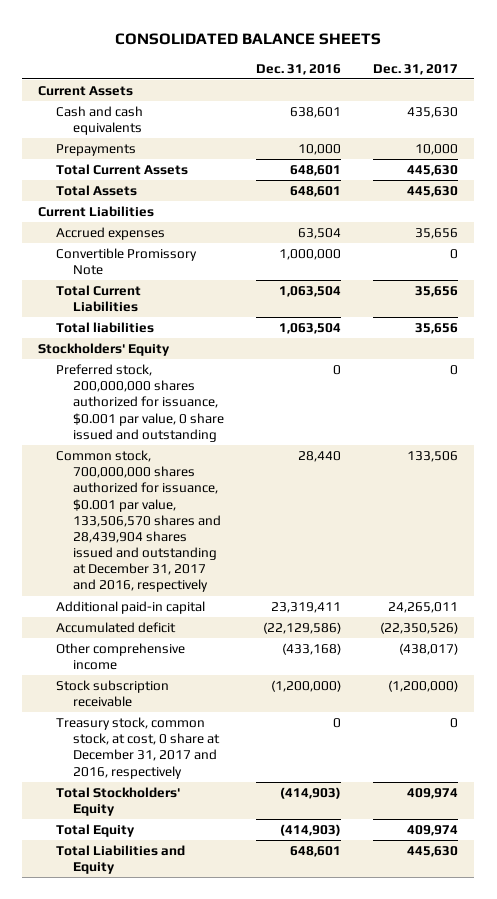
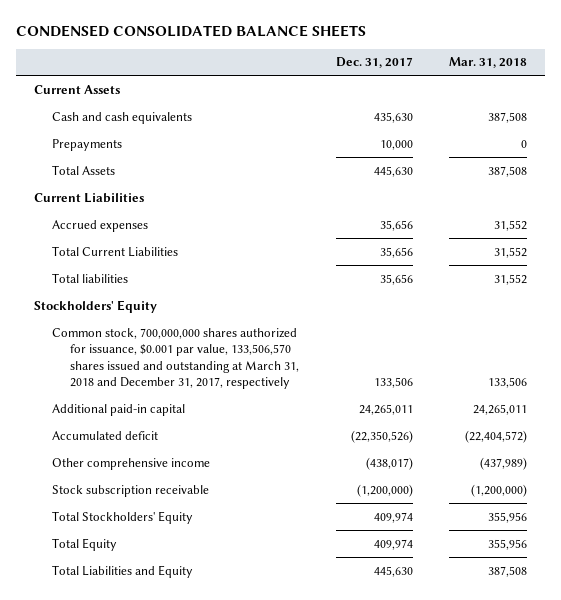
[115,32,382,45] CONSOLIDATED BALANCE SHEETS -> [16,24,367,37] CONDENSED CONSOLIDATED BALANCE SHEETS
[256,63,342,75] Dec. 31, 2016 -> none
none -> [448,57,527,69] Mar. 31, 2018
[55,164,188,176] Total Current Assets -> none
[55,248,197,276] Convertible Promissory Note -> none
[55,364,225,442] Preferred stock, 200,000,000 shares authorized for issuance, $0.001 par value, 0 share issued and outstanding -> none
[55,450,222,593] Common stock, 700,000,000 shares authorized for issuance, $0.001 par value, 133,506,570 shares and 28,439,904 shares issued and outstanding at December 31, 2017 and 2016, respectively -> [52,327,300,390] Common stock, 700,000,000 shares authorized for issuance, $0.001 par value, 133,506,570 shares issued and outstanding at March 31, 2018 and December 31, 2017, respectively
[55,717,221,779] Treasury stock, common stock, at cost, 0 share at December 31, 2017 and 2016, respectively -> none

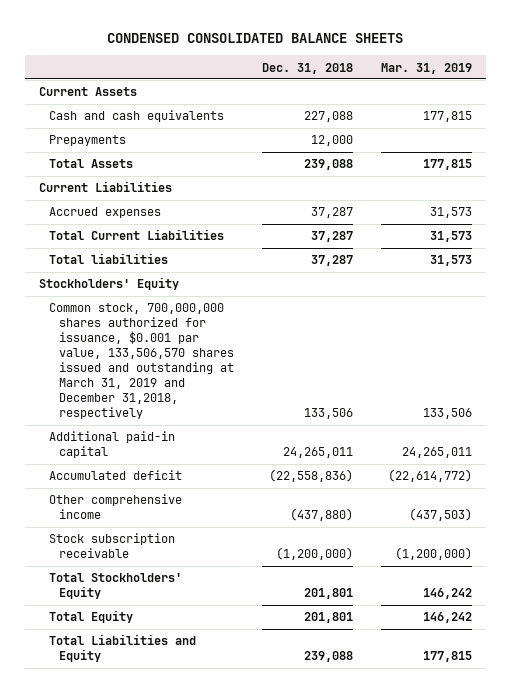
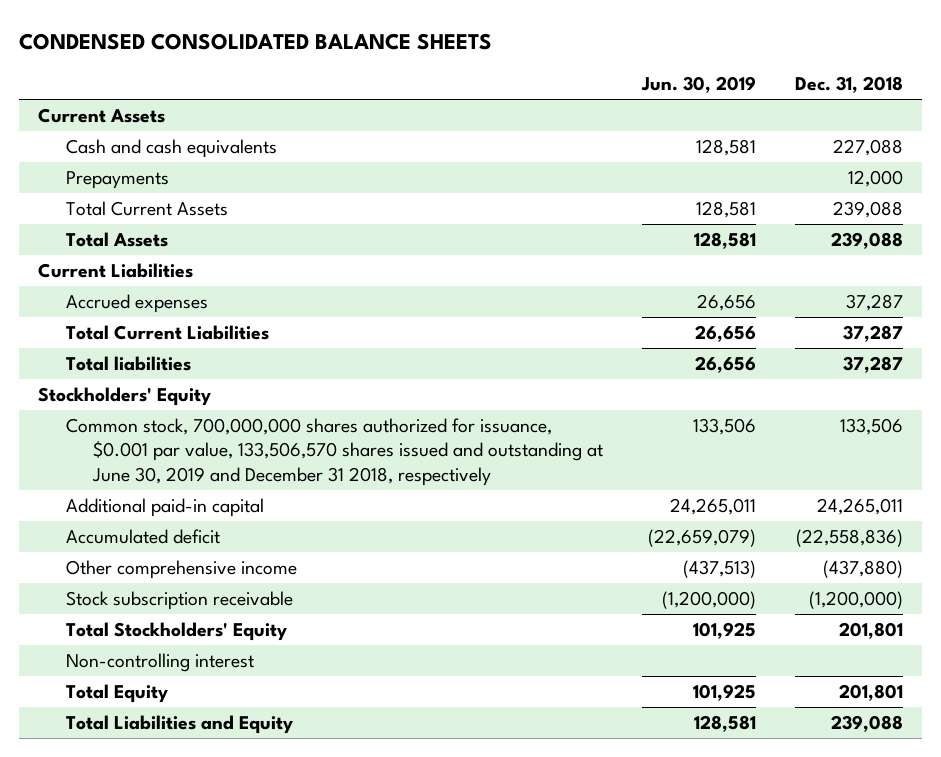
[381,62,473,74] Mar. 31, 2019 -> none
none -> [641,76,757,94] Jun. 30, 2019
none -> [65,200,228,216] Total Current Assets
[48,303,234,420] Common stock, 700,000,000 shares authorized for issuance, $0.001 par value, 133,506,570 shares issued and outstanding at March 31, 2019 and December 31,2018, respectively -> [65,417,604,486] Common stock, 700,000,000 shares authorized for issuance, $0.001 par value, 133,506,570 shares issued and outstanding at June 30, 2019 and December 31 2018, respectively
none -> [65,652,254,672] Non-controlling interest

